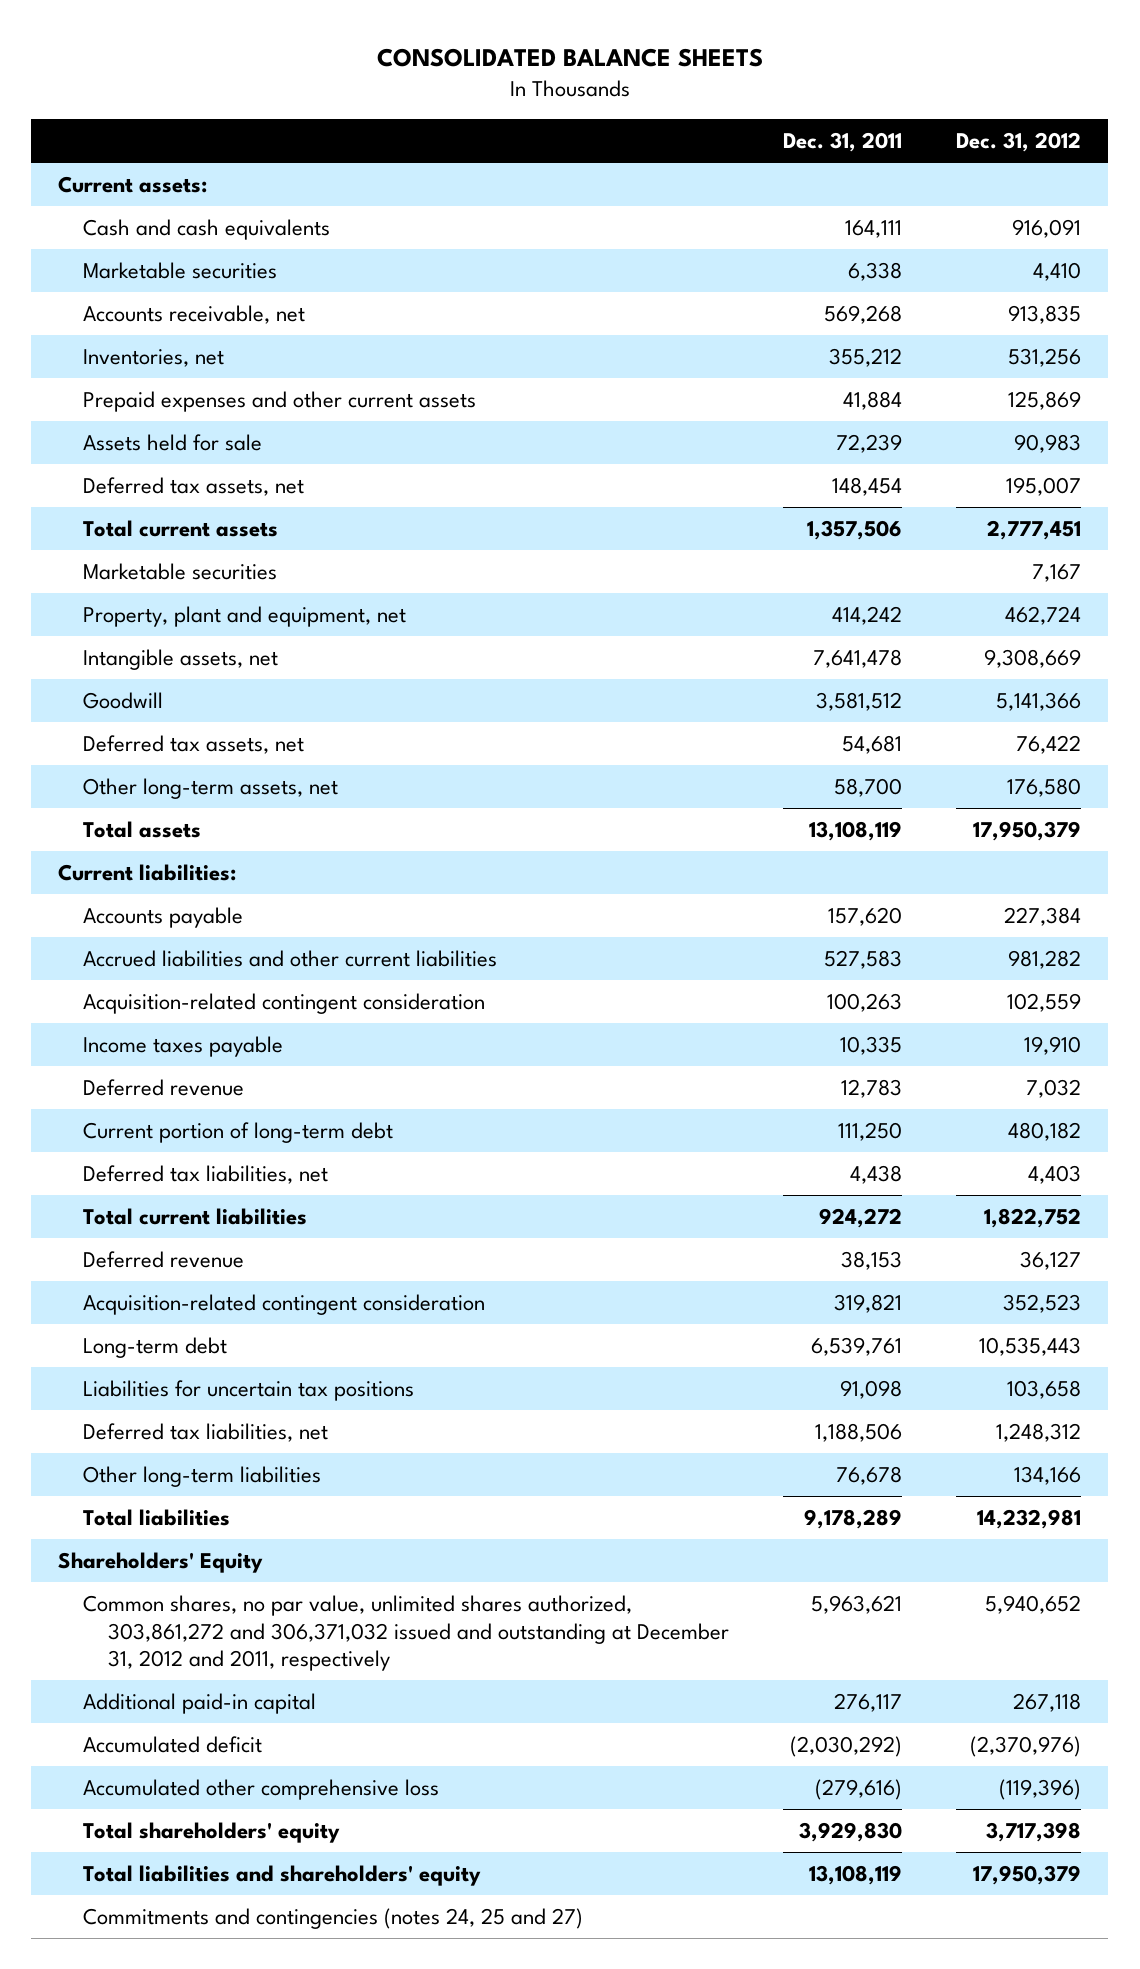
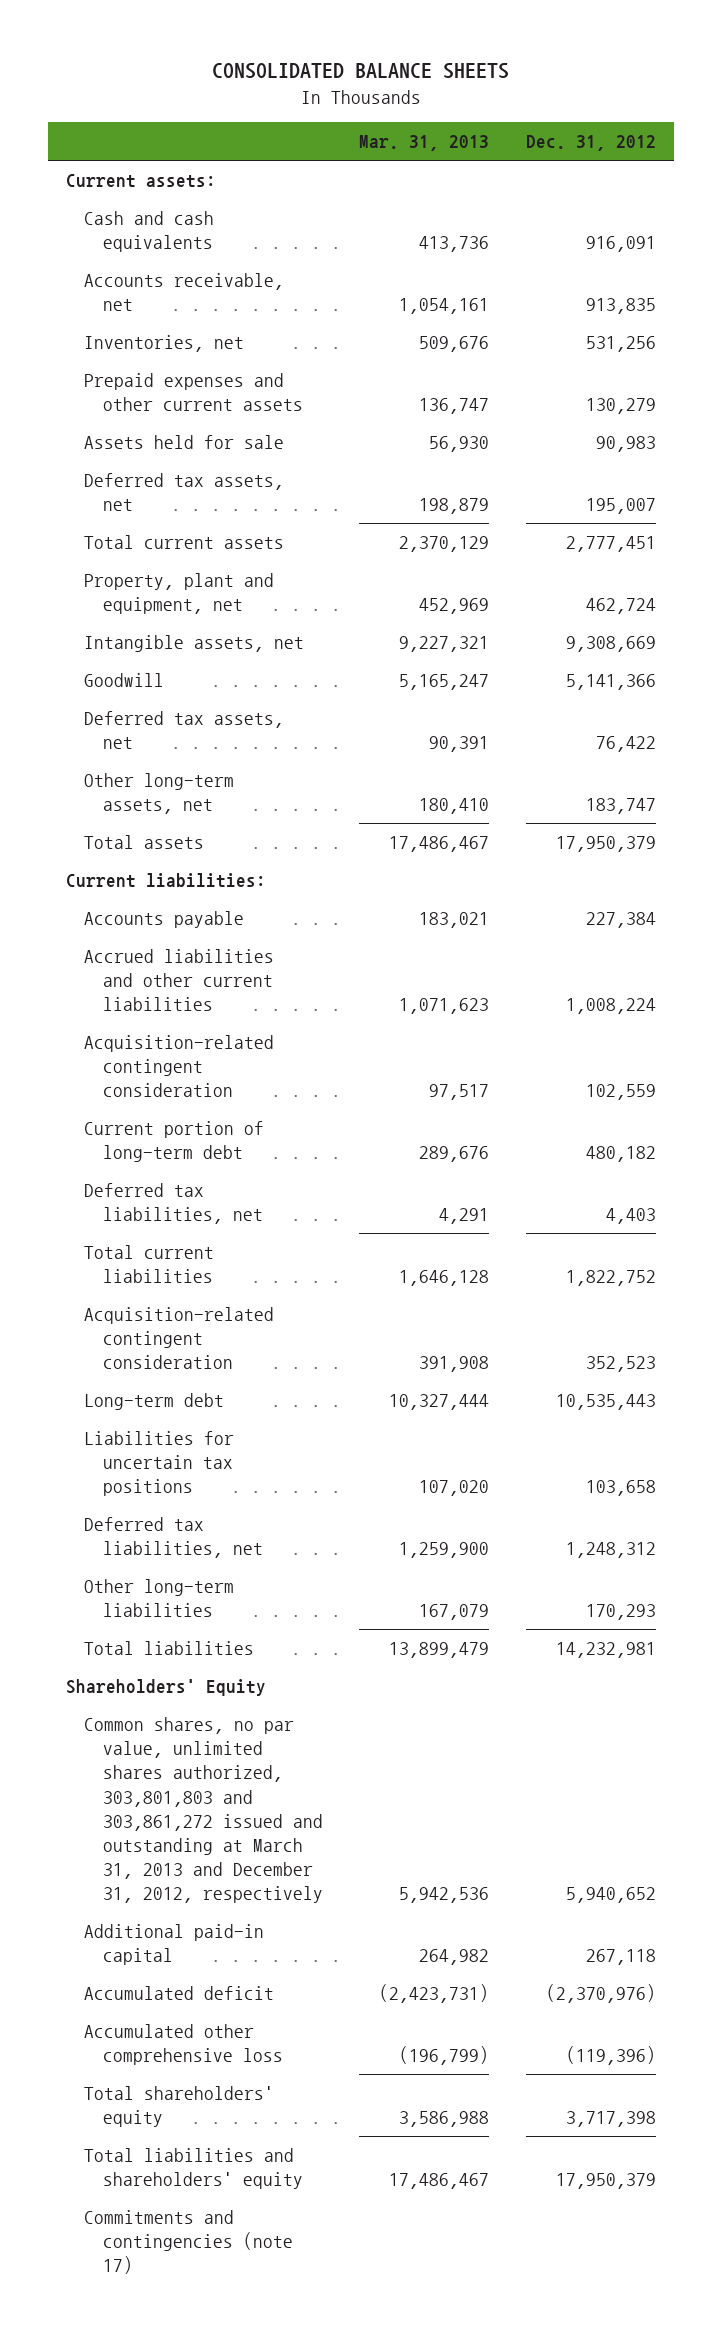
[783,131,903,152] Dec. 31, 2011 -> none
none -> [359,135,490,152] Mar. 31, 2013
[83,262,278,280] Marketable securities -> none
[1008,391,1082,411] 125,869 -> [585,398,656,415] 130,279
[83,563,278,581] Marketable securities -> none
[1007,778,1082,798] 176,580 -> [585,798,656,815] 183,747
[1008,950,1082,970] 981,282 -> [565,998,656,1015] 1,008,224
[83,1036,284,1058] Income taxes payable -> none
[83,1079,245,1097] Deferred revenue -> none
[83,1251,245,1269] Deferred revenue -> none
[1014,1466,1082,1486] 134,166 -> [585,1604,656,1621] 170,293
[83,1595,730,1671] Common shares, no par value, unlimited shares authorized, 303,861,272 and 306,371,032 issued and outstanding at December 31, 2012 and 2011, respectively -> [84,1717,323,1904] Common shares, no par value, unlimited shares authorized, 303,801,803 and 303,861,272 issued and outstanding at March 31, 2013 and December 31, 2012, respectively
[83,1908,584,1930] Commitments and contingencies (notes 24, 25 and 27) -> [84,2210,293,2275] Commitments and contingencies (note 17)

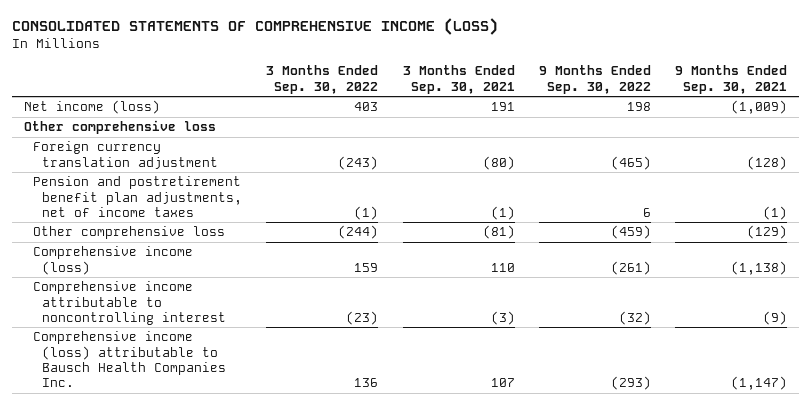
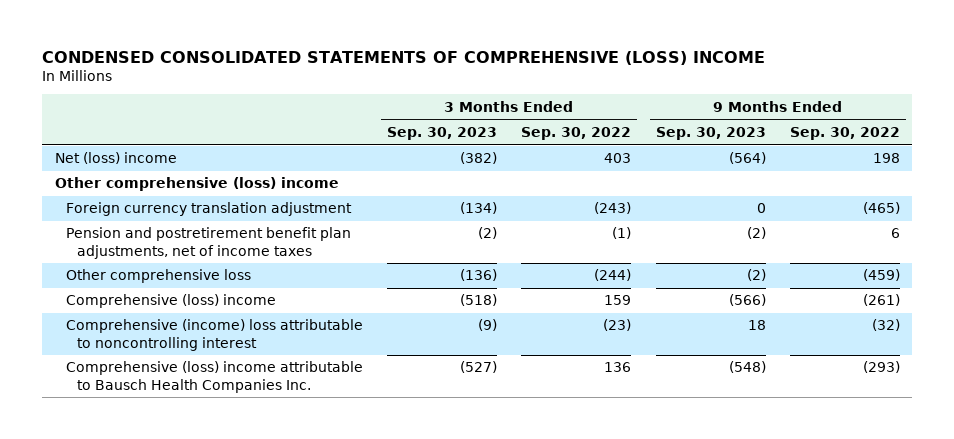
[11,18,498,36] CONSOLIDATED STATEMENTS OF COMPREHENSIVE INCOME (LOSS) -> [42,50,766,65] CONDENSED CONSOLIDATED STATEMENTS OF COMPREHENSIVE (LOSS) INCOME
[402,65,515,94] 3 Months Ended Sep. 30, 2021 -> none
[674,65,787,94] 9 Months Ended Sep. 30, 2021 -> none
none -> [386,126,497,140] Sep. 30, 2023
none -> [655,126,766,140] Sep. 30, 2023
[23,100,160,115] Net income (loss) -> [54,152,177,165] Net (loss) income
[23,120,216,135] Other comprehensive loss -> [54,177,339,192] Other comprehensive (loss) income
[33,246,194,275] Comprehensive income (loss) -> [65,294,276,309] Comprehensive (loss) income
[33,281,227,325] Comprehensive income attributable to noncontrolling interest -> [65,319,363,351] Comprehensive (income) loss attributable to noncontrolling interest
[33,331,227,387] Comprehensive income (loss) attributable to Bausch Health Companies Inc. -> [65,361,363,393] Comprehensive (loss) income attributable to Bausch Health Companies Inc.

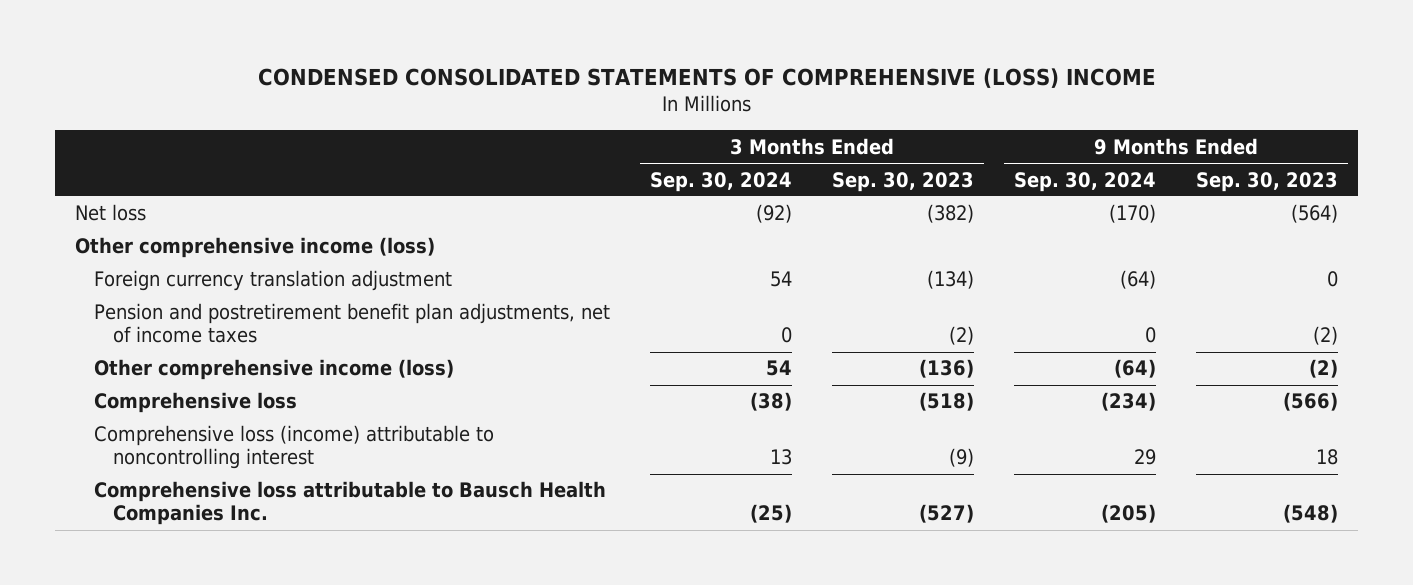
[521,126,632,140] Sep. 30, 2022 -> none
[789,126,900,140] Sep. 30, 2022 -> none
none -> [650,171,793,192] Sep. 30, 2024
none -> [1014,171,1157,192] Sep. 30, 2024
[54,152,177,165] Net (loss) income -> [74,204,146,222] Net loss
[54,177,339,192] Other comprehensive (loss) income -> [74,237,435,259] Other comprehensive income (loss)
[65,269,251,284] Other comprehensive loss -> [93,359,454,381] Other comprehensive income (loss)
[65,294,276,309] Comprehensive (loss) income -> [93,392,297,414] Comprehensive loss
[65,319,363,351] Comprehensive (income) loss attributable to noncontrolling interest -> [93,425,494,470] Comprehensive loss (income) attributable to noncontrolling interest
[65,361,363,393] Comprehensive (loss) income attributable to Bausch Health Companies Inc. -> [93,481,606,526] Comprehensive loss attributable to Bausch Health Companies Inc.

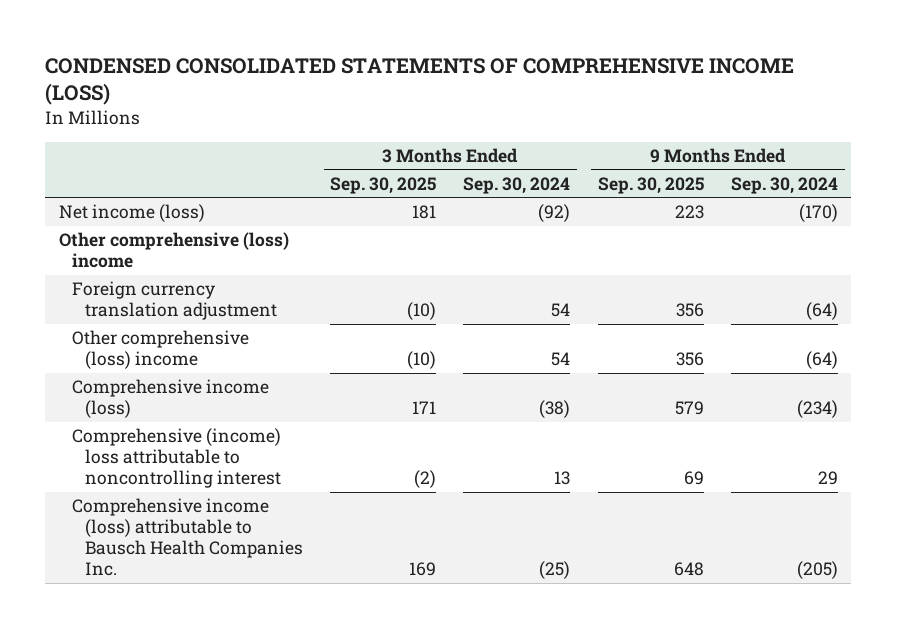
[257,67,1156,88] CONDENSED CONSOLIDATED STATEMENTS OF COMPREHENSIVE (LOSS) INCOME -> [45,57,795,106] CONDENSED CONSOLIDATED STATEMENTS OF COMPREHENSIVE INCOME (LOSS)
[832,171,975,192] Sep. 30, 2023 -> none
[1196,171,1339,192] Sep. 30, 2023 -> none
none -> [330,176,437,194] Sep. 30, 2025
none -> [597,176,704,194] Sep. 30, 2025
[74,204,146,222] Net loss -> [58,204,205,223] Net income (loss)
[74,237,435,259] Other comprehensive income (loss) -> [58,232,289,269] Other comprehensive (loss) income
[93,303,610,344] Pension and postretirement benefit plan adjustments, net of income taxes -> none
[93,359,454,381] Other comprehensive income (loss) -> [72,330,250,370] Other comprehensive (loss) income
[93,392,297,414] Comprehensive loss -> [72,379,270,419] Comprehensive income (loss)
[93,425,494,470] Comprehensive loss (income) attributable to noncontrolling interest -> [72,428,282,489] Comprehensive (income) loss attributable to noncontrolling interest
[93,481,606,526] Comprehensive loss attributable to Bausch Health Companies Inc. -> [72,498,304,577] Comprehensive income (loss) attributable to Bausch Health Companies Inc.

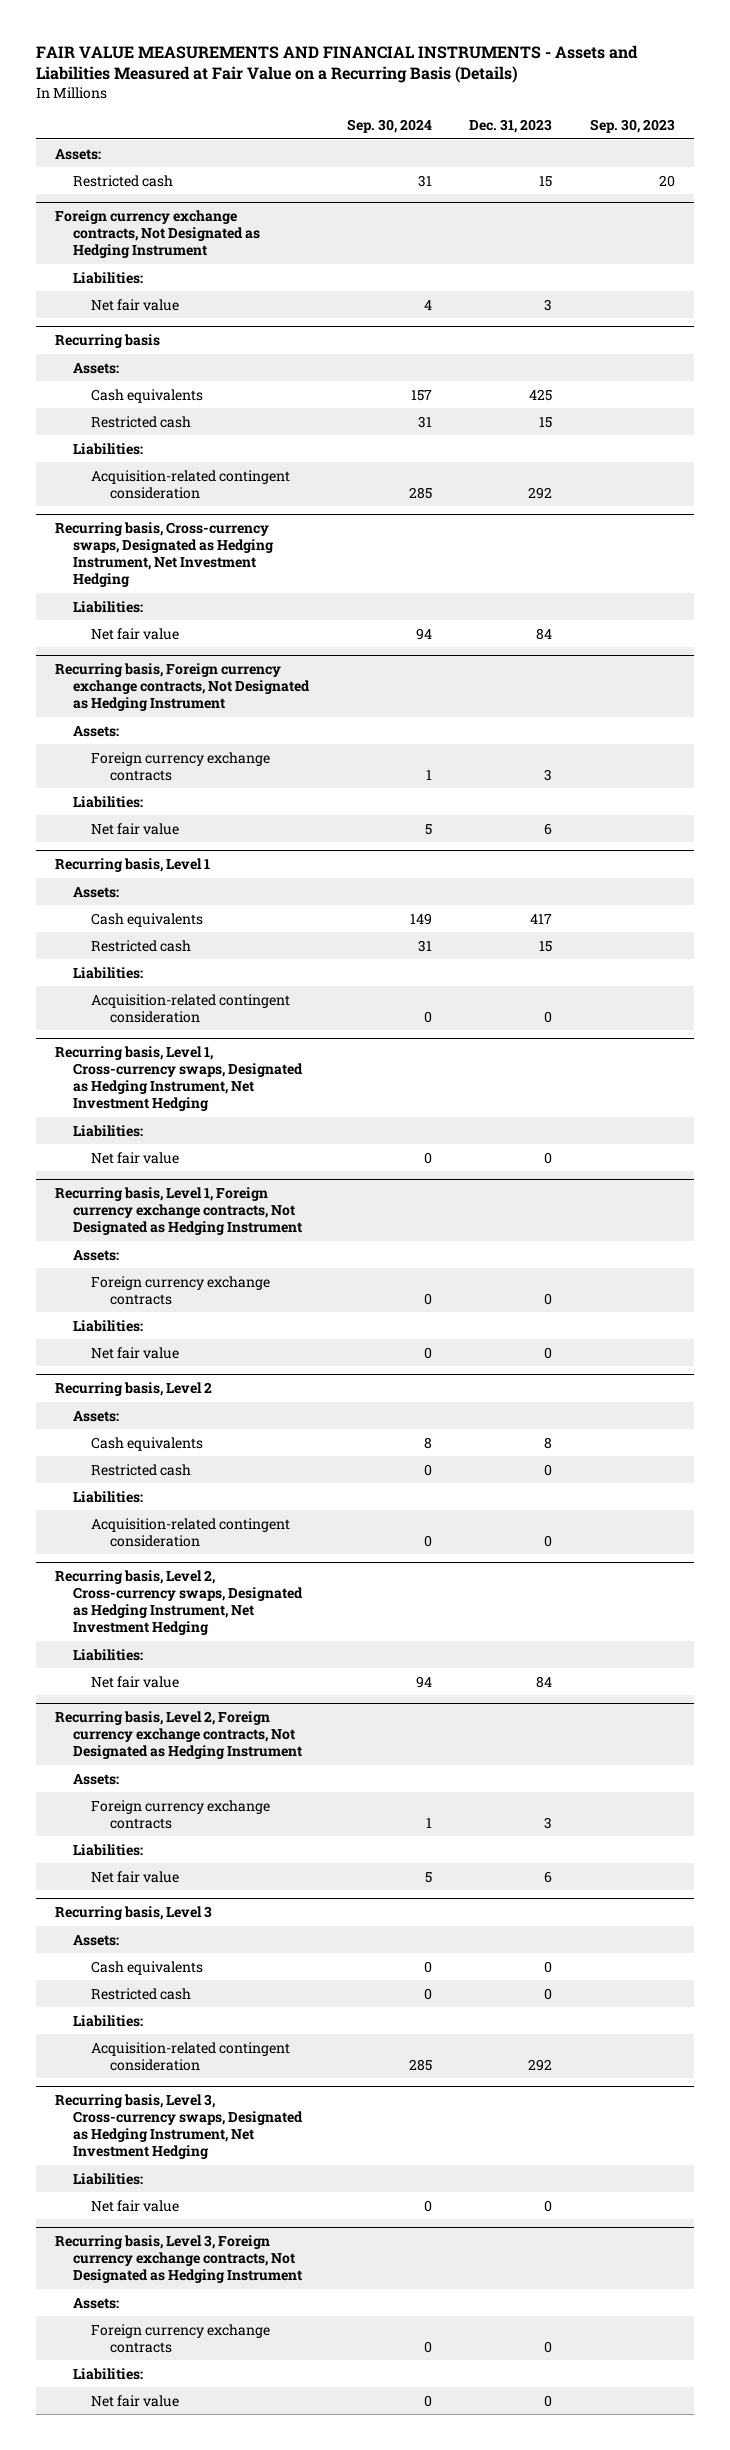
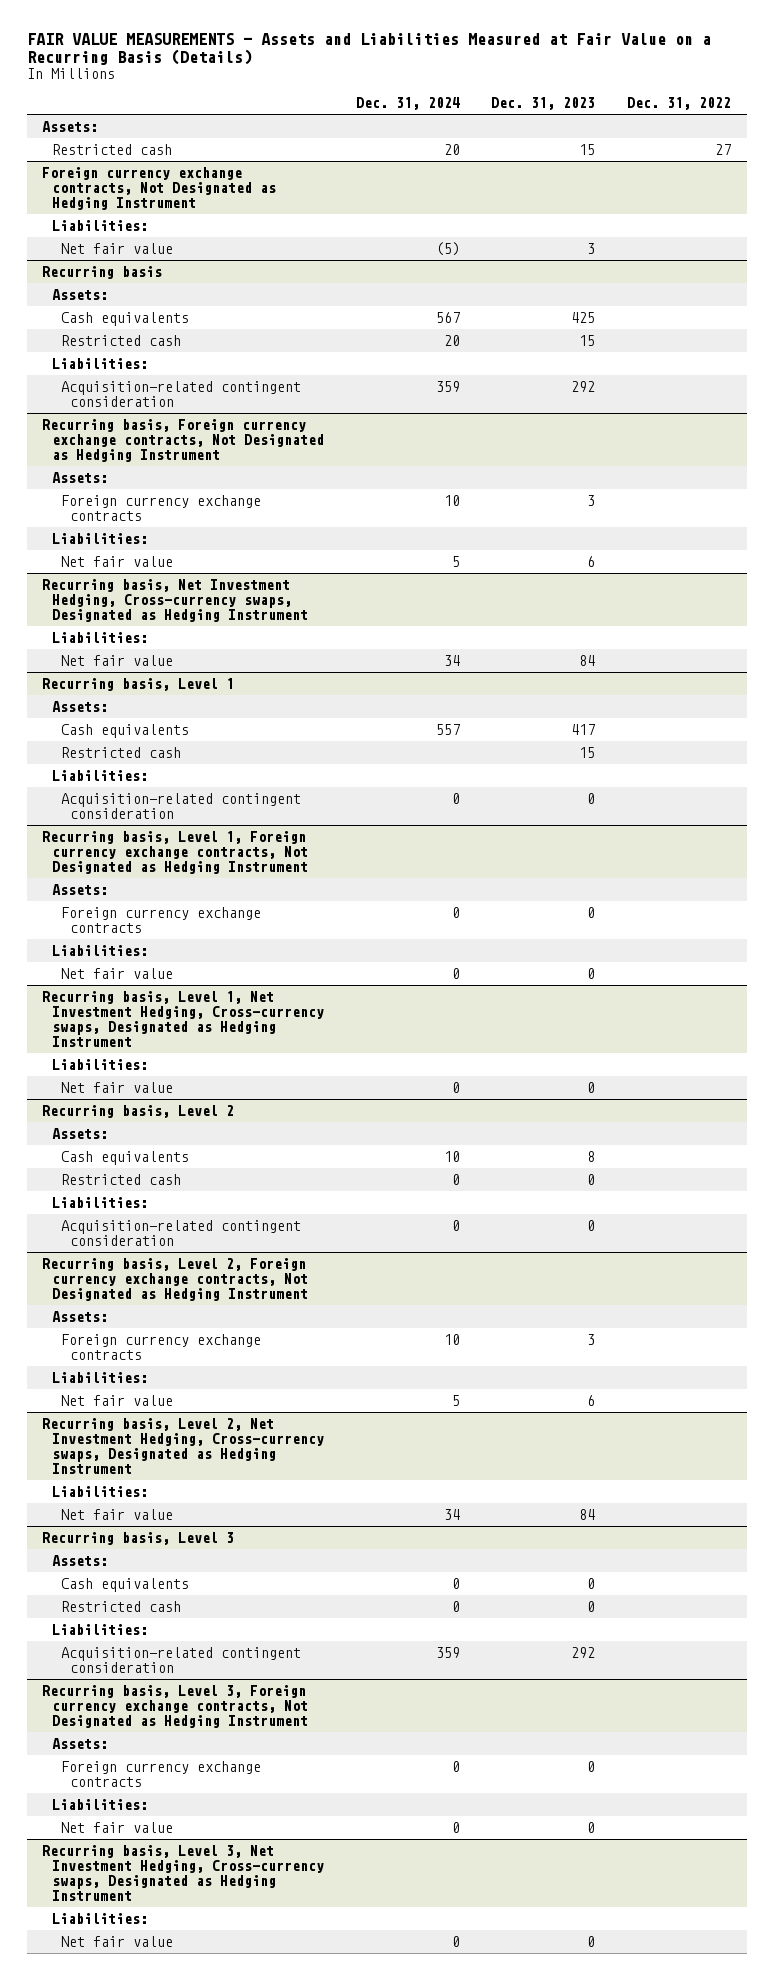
[36,44,639,84] FAIR VALUE MEASUREMENTS AND FINANCIAL INSTRUMENTS - Assets and Liabilities Measured at Fair Value on a Recurring Basis (Details) -> [26,32,711,66] FAIR VALUE MEASUREMENTS - Assets and Liabilities Measured at Fair Value on a Recurring Basis (Details)
[346,119,432,134] Sep. 30, 2024 -> none
[589,119,675,134] Sep. 30, 2023 -> none
none -> [355,96,460,110] Dec. 31, 2024
none -> [627,96,732,110] Dec. 31, 2022
[54,522,275,588] Recurring basis, Cross-currency swaps, Designated as Hedging Instrument, Net Investment Hedging -> none
[73,600,144,613] Liabilities: -> none
[91,627,180,640] Net fair value -> none
none -> [42,579,308,623] Recurring basis, Net Investment Hedging, Cross-currency swaps, Designated as Hedging Instrument
none -> [51,632,148,644] Liabilities:
none -> [61,655,174,667] Net fair value
[54,1046,304,1112] Recurring basis, Level 1, Cross-currency swaps, Designated as Hedging Instrument, Net Investment Hedging -> none
[73,1124,144,1137] Liabilities: -> none
[91,1151,180,1164] Net fair value -> none
none -> [42,991,324,1047] Recurring basis, Level 1, Net Investment Hedging, Cross-currency swaps, Designated as Hedging Instrument
none -> [51,1059,148,1071] Liabilities:
none -> [61,1082,174,1094] Net fair value
[54,1570,304,1636] Recurring basis, Level 2, Cross-currency swaps, Designated as Hedging Instrument, Net Investment Hedging -> none
[73,1648,144,1661] Liabilities: -> none
[91,1675,180,1688] Net fair value -> none
none -> [42,1418,324,1474] Recurring basis, Level 2, Net Investment Hedging, Cross-currency swaps, Designated as Hedging Instrument
none -> [51,1486,148,1498] Liabilities:
none -> [61,1509,174,1521] Net fair value
[54,2094,304,2160] Recurring basis, Level 3, Cross-currency swaps, Designated as Hedging Instrument, Net Investment Hedging -> none
[73,2172,144,2185] Liabilities: -> none
[91,2199,180,2212] Net fair value -> none
none -> [42,1845,324,1901] Recurring basis, Level 3, Net Investment Hedging, Cross-currency swaps, Designated as Hedging Instrument
none -> [51,1913,148,1925] Liabilities:
none -> [61,1936,174,1948] Net fair value

